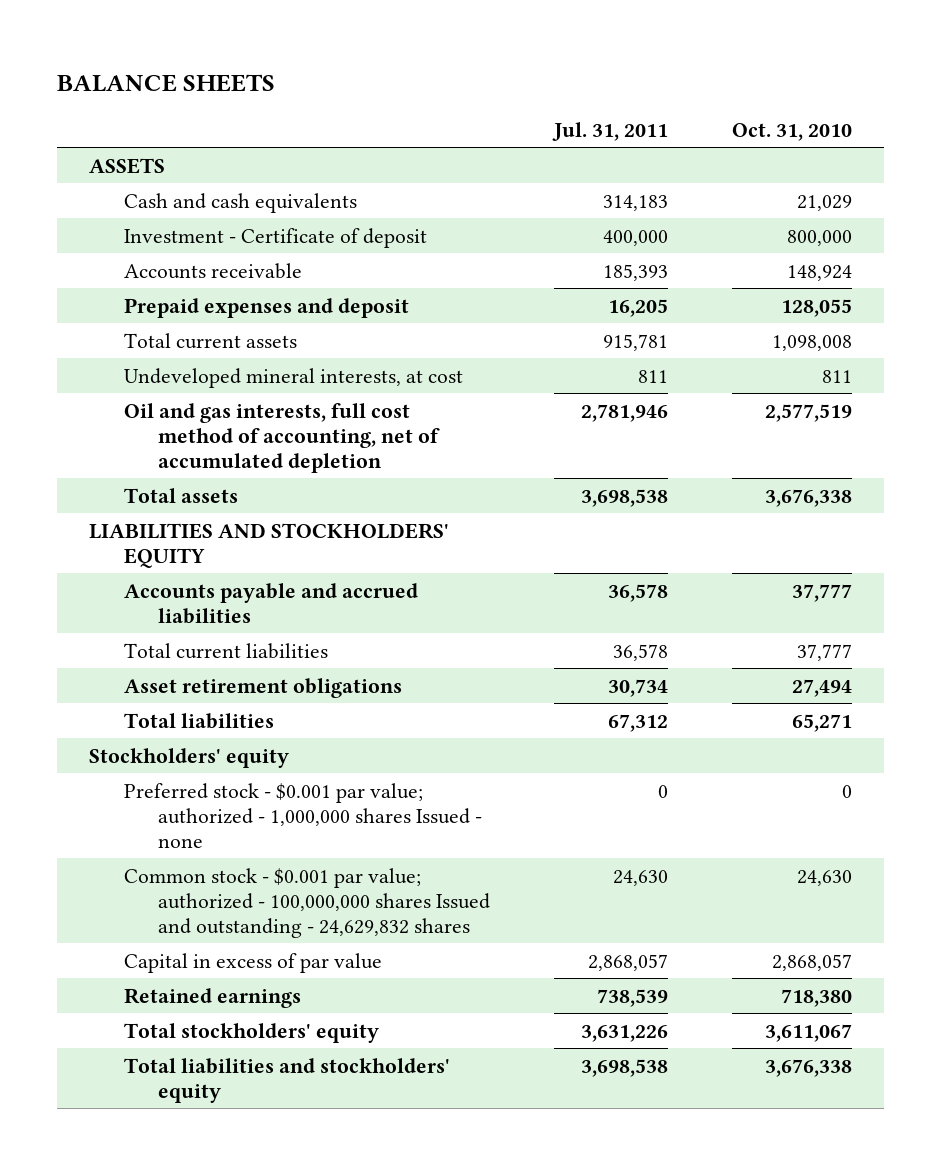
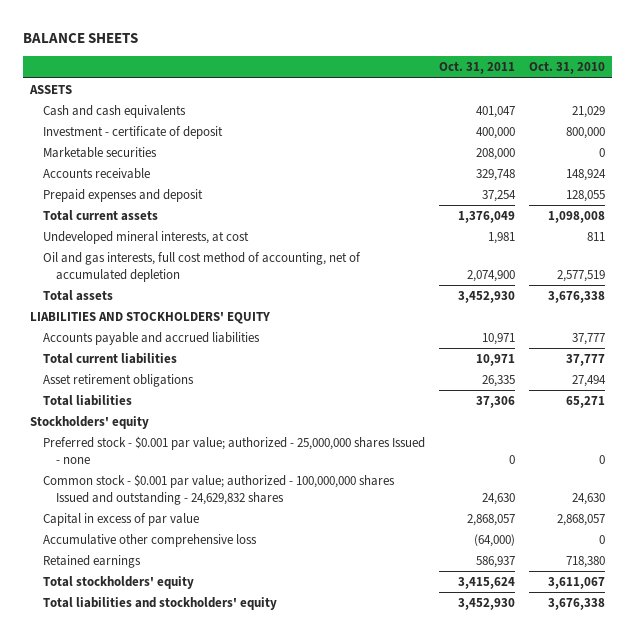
[551,121,668,141] Jul. 31, 2011 -> none
none -> [438,62,515,75] Oct. 31, 2011
[123,227,427,248] Investment - Certificate of deposit -> [42,125,223,139] Investment - certificate of deposit
none -> [42,146,157,158] Marketable securities
[123,782,482,848] Preferred stock - $0.001 par value; authorized - 1,000,000 shares Issued - none -> [42,435,425,464] Preferred stock - $0.001 par value; authorized - 25,000,000 shares Issued - none
none -> [42,533,257,547] Accumulative other comprehensive loss

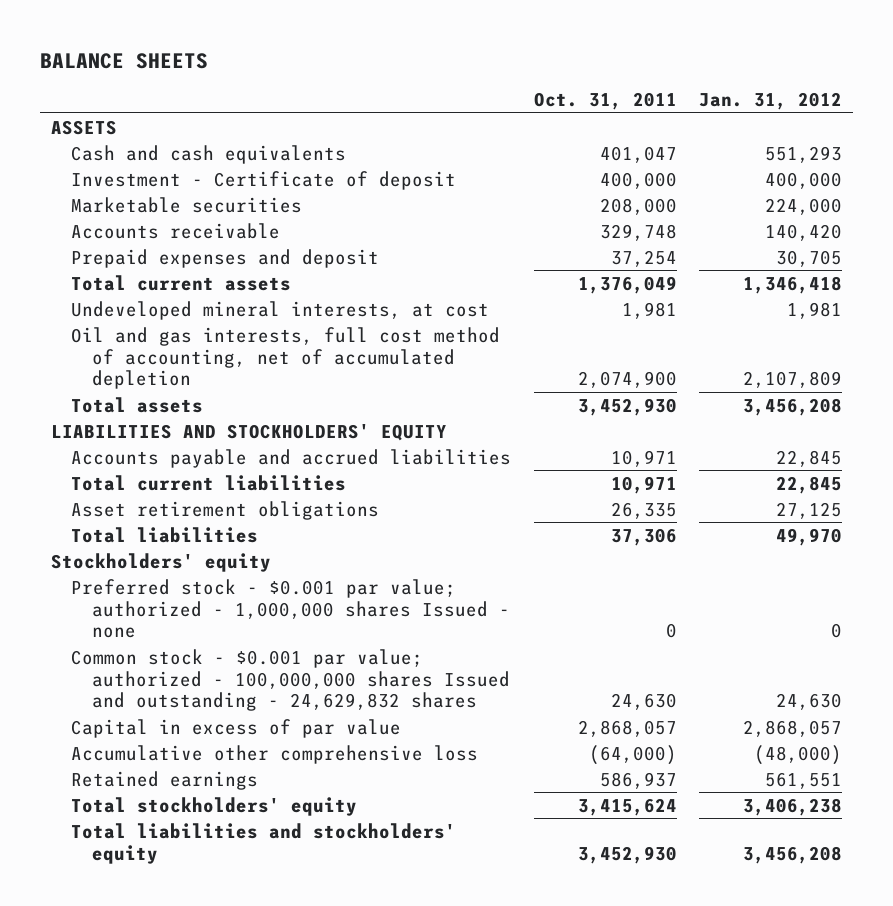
[528,62,605,75] Oct. 31, 2010 -> none
none -> [698,92,842,111] Jan. 31, 2012
[42,125,223,139] Investment - certificate of deposit -> [71,170,457,190] Investment - Certificate of deposit
[42,435,425,464] Preferred stock - $0.001 par value; authorized - 25,000,000 shares Issued - none -> [71,578,510,639] Preferred stock - $0.001 par value; authorized - 1,000,000 shares Issued - none

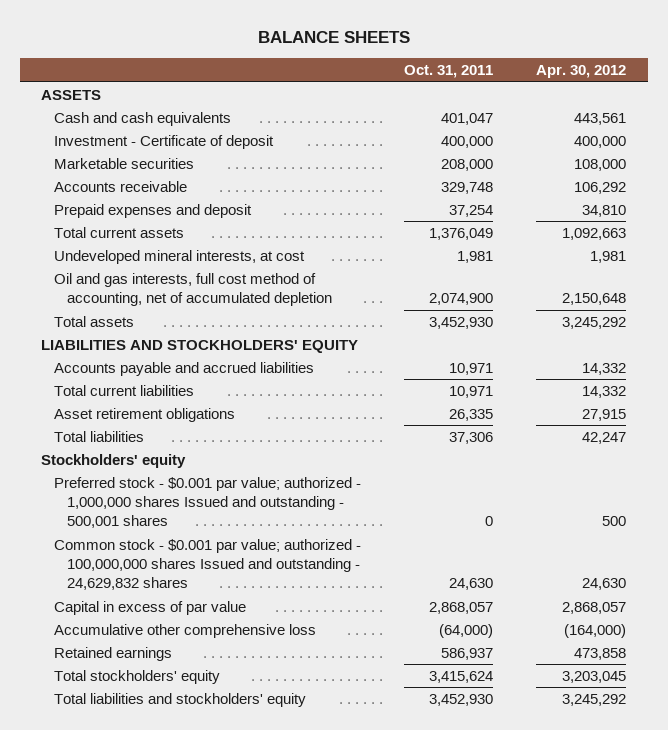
[698,92,842,111] Jan. 31, 2012 -> none
none -> [536,64,627,78] Apr. 30, 2012
[71,578,510,639] Preferred stock - $0.001 par value; authorized - 1,000,000 shares Issued - none -> [54,476,362,529] Preferred stock - $0.001 par value; authorized - 1,000,000 shares Issued and outstanding - 500,001 shares

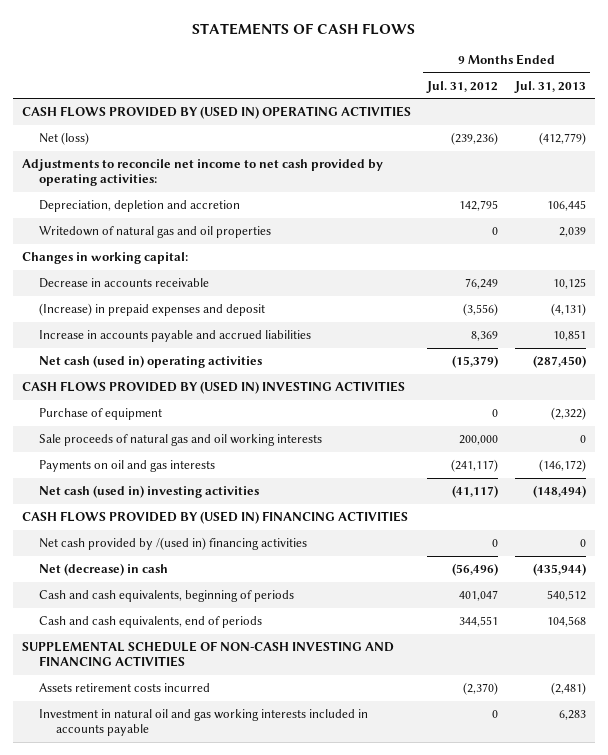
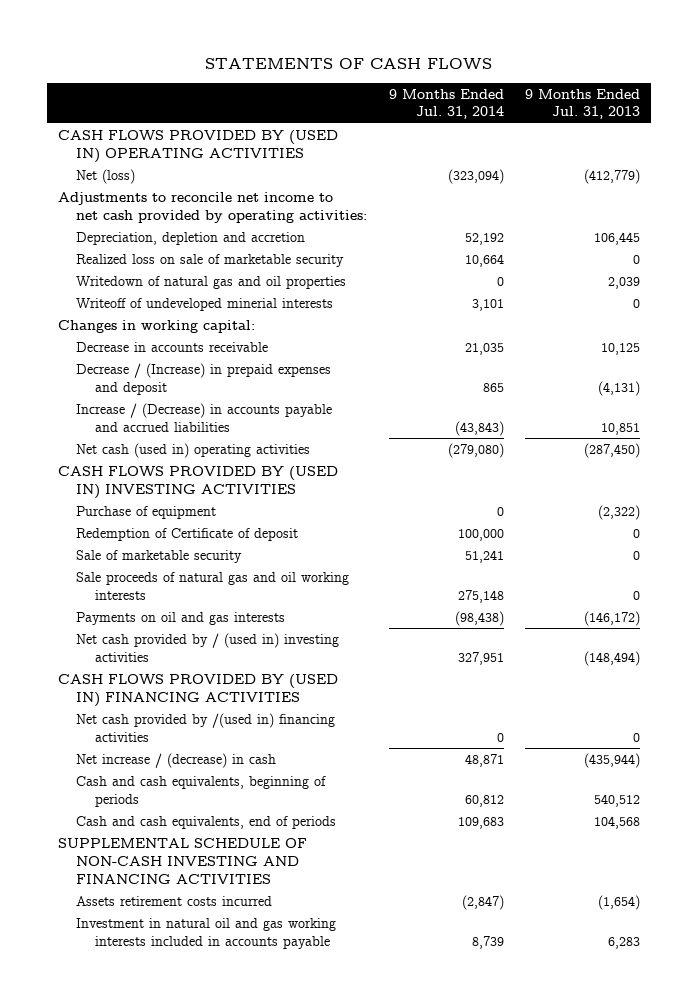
[426,80,499,93] Jul. 31, 2012 -> none
none -> [388,88,504,120] 9 Months Ended Jul. 31, 2014
none -> [76,253,345,267] Realized loss on sale of marketable security
none -> [76,297,334,311] Writeoff of undeveloped minerial interests
[38,303,265,317] (Increase) in prepaid expenses and deposit -> [76,362,332,395] Decrease / (Increase) in prepaid expenses and deposit
[38,330,311,343] Increase in accounts payable and accrued liabilities -> [76,402,333,432] Increase / (Decrease) in accounts payable and accrued liabilities
none -> [76,527,299,541] Redemption of Certificate of deposit
none -> [76,549,243,563] Sale of marketable security
[38,485,259,499] Net cash (used in) investing activities -> [76,632,340,662] Net cash provided by / (used in) investing activities
[38,563,168,577] Net (decrease) in cash -> [76,752,277,768] Net increase / (decrease) in cash
[551,682,587,696] (2,481) -> [598,894,641,910] (1,654)

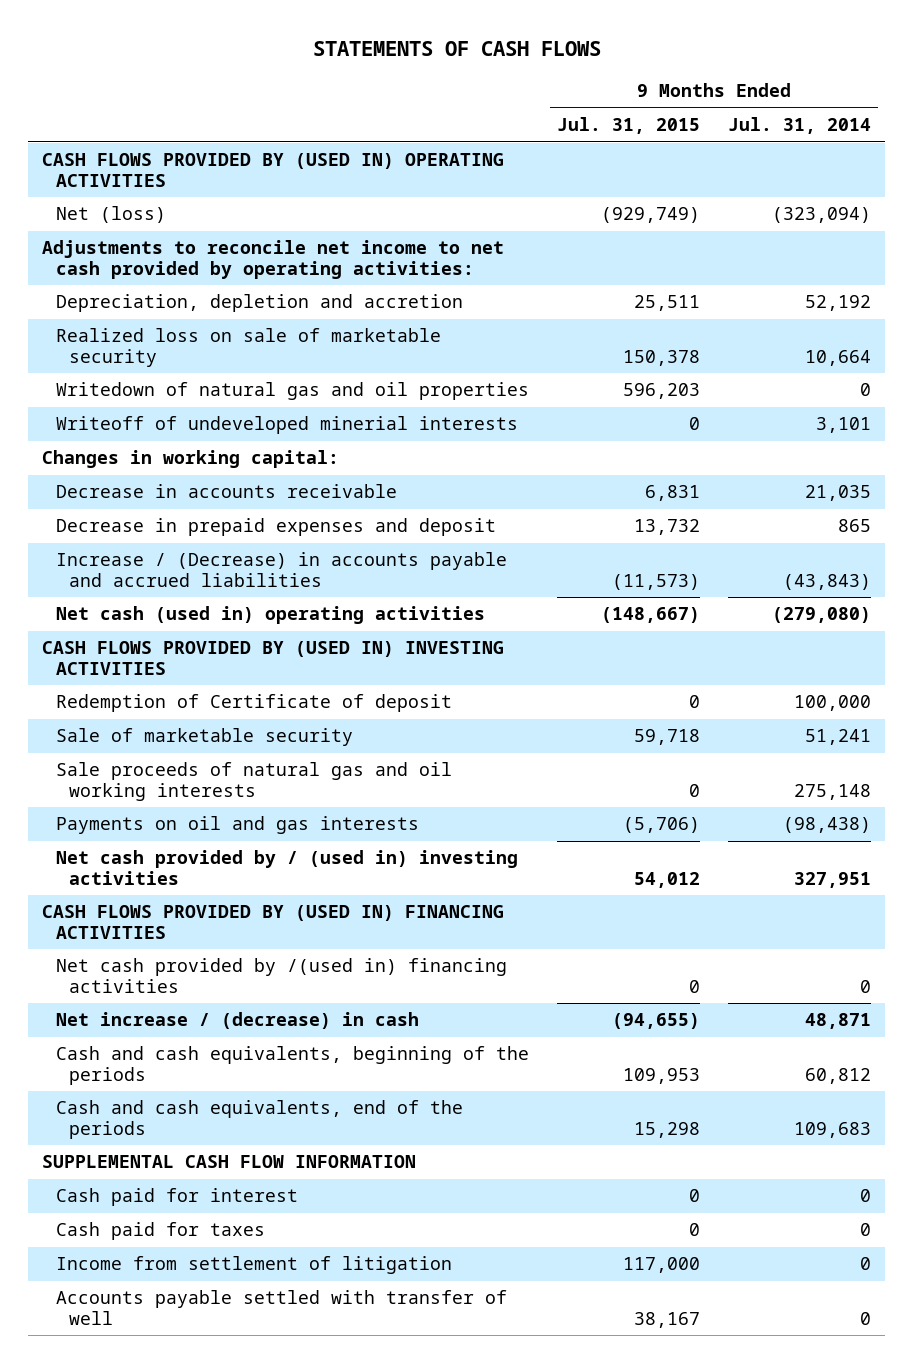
[525,88,641,120] 9 Months Ended Jul. 31, 2013 -> none
none -> [556,117,700,135] Jul. 31, 2015
[76,362,332,395] Decrease / (Increase) in prepaid expenses and deposit -> [55,518,496,537] Decrease in prepaid expenses and deposit
[76,505,217,519] Purchase of equipment -> none
[57,837,307,884] SUPPLEMENTAL SCHEDULE OF NON-CASH INVESTING AND FINANCING ACTIVITIES -> none
[76,895,273,906] Assets retirement costs incurred -> none
[76,917,337,949] Investment in natural oil and gas working interests included in accounts payable -> none
[76,775,327,807] Cash and cash equivalents, beginning of periods -> [55,1046,529,1085] Cash and cash equivalents, beginning of the periods
[76,815,337,829] Cash and cash equivalents, end of periods -> [55,1100,463,1139] Cash and cash equivalents, end of the periods
none -> [42,1155,417,1169] SUPPLEMENTAL CASH FLOW INFORMATION
none -> [55,1188,298,1207] Cash paid for interest
none -> [55,1222,265,1241] Cash paid for taxes
none -> [55,1256,452,1275] Income from settlement of litigation
none -> [55,1290,507,1325] Accounts payable settled with transfer of well

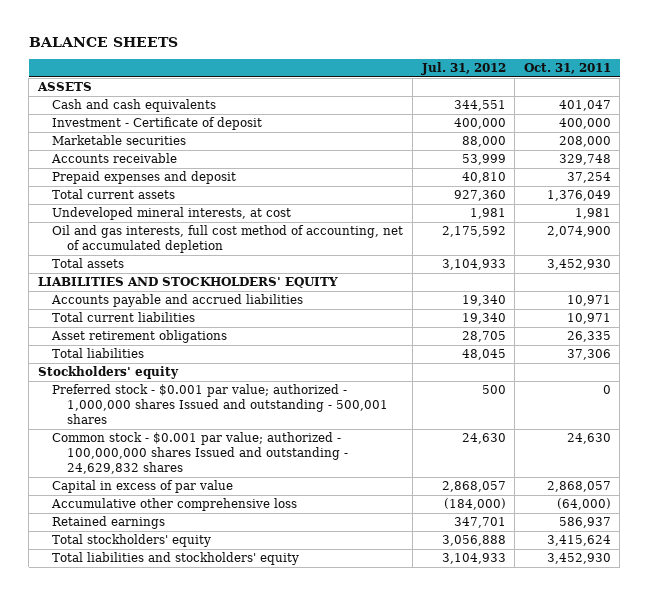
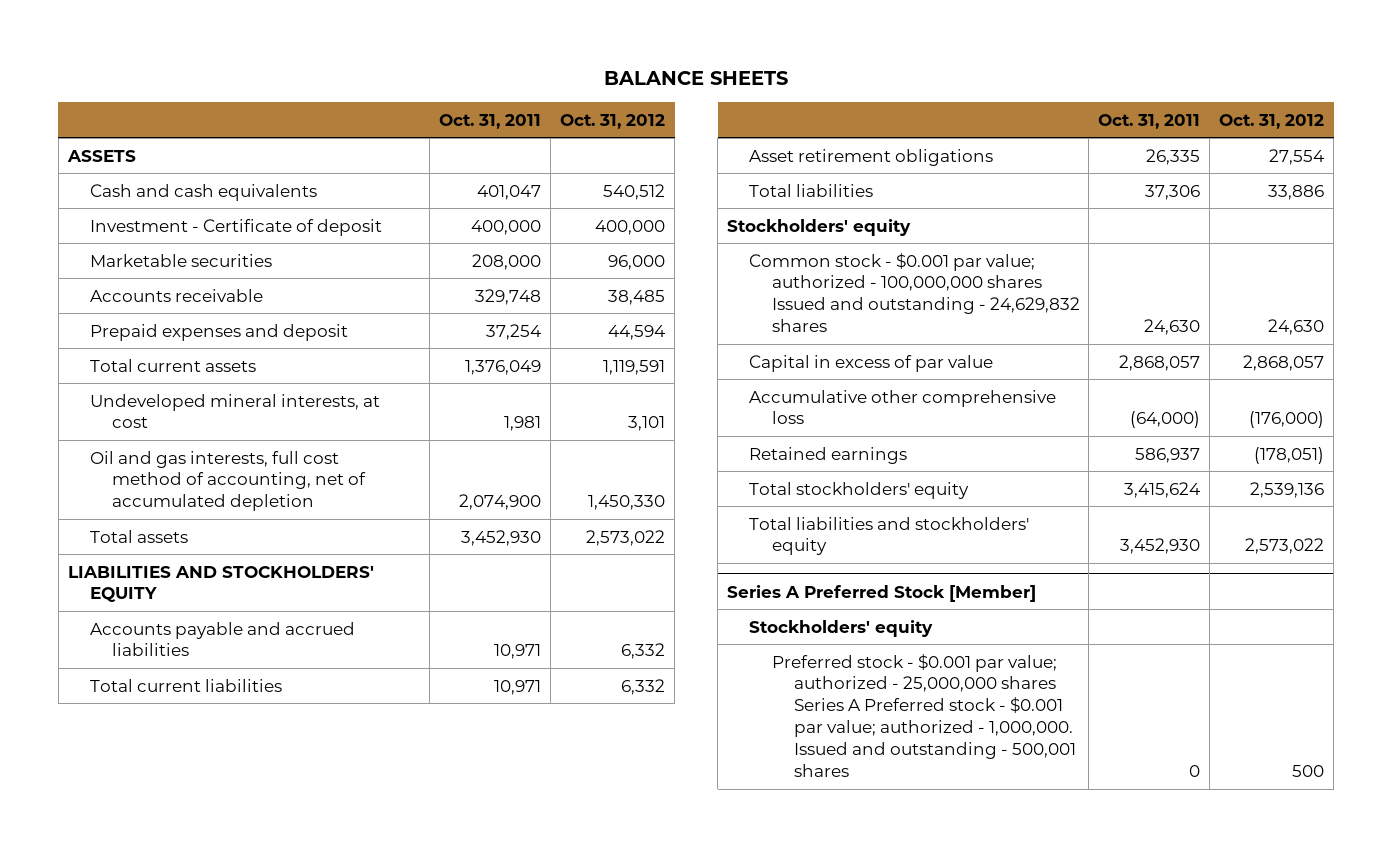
[420,61,506,75] Jul. 31, 2012 -> none
none -> [560,113,666,129] Oct. 31, 2012
[52,384,389,424] Preferred stock - $0.001 par value; authorized - 1,000,000 shares Issued and outstanding - 500,001 shares -> none
none -> [726,584,1036,602] Series A Preferred Stock [Member]
none -> [749,619,934,637] Stockholders' equity
none -> [771,653,1076,777] Preferred stock - $0.001 par value; authorized - 25,000,000 shares Series A Preferred stock - $0.001 par value; authorized - 1,000,000. Issued and outstanding - 500,001 shares

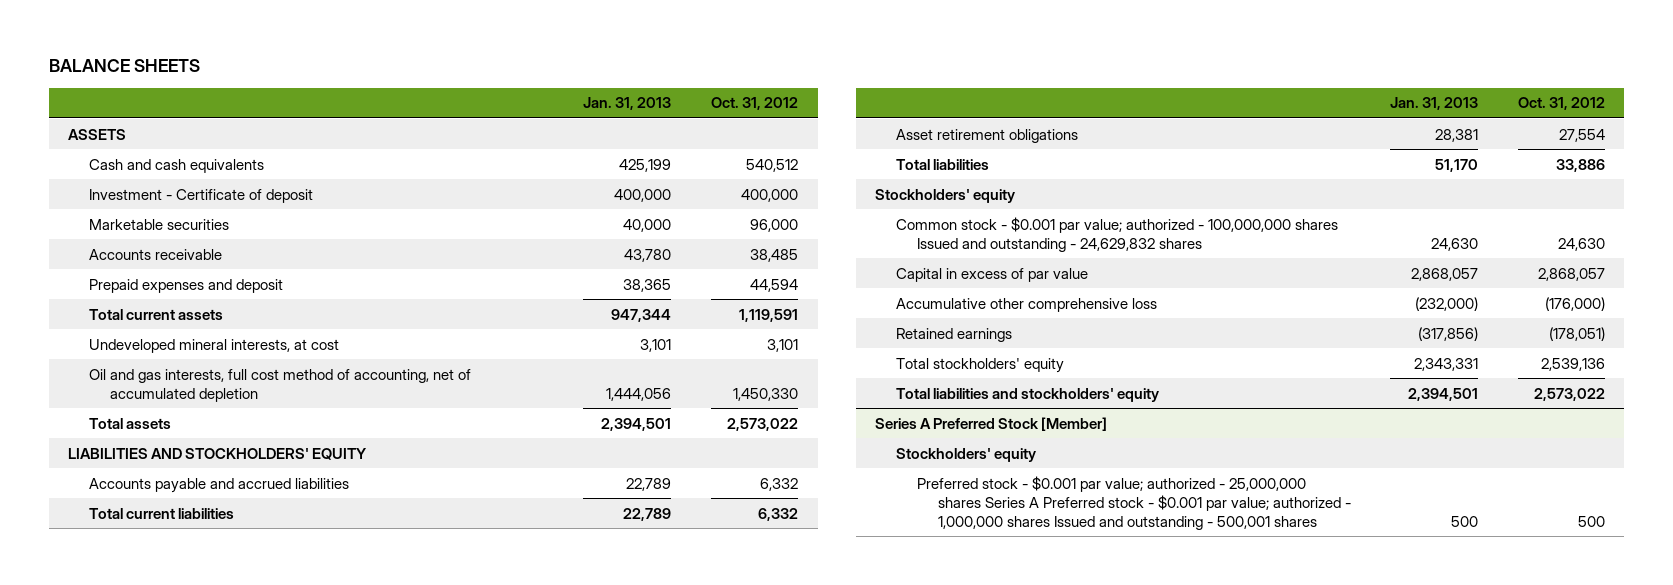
[439,113,542,129] Oct. 31, 2011 -> none
none -> [583,97,672,111] Jan. 31, 2013
[771,653,1076,777] Preferred stock - $0.001 par value; authorized - 25,000,000 shares Series A Preferred stock - $0.001 par value; authorized - 1,000,000. Issued and outstanding - 500,001 shares -> [916,475,1351,530] Preferred stock - $0.001 par value; authorized - 25,000,000 shares Series A Preferred stock - $0.001 par value; authorized - 1,000,000 shares Issued and outstanding - 500,001 shares

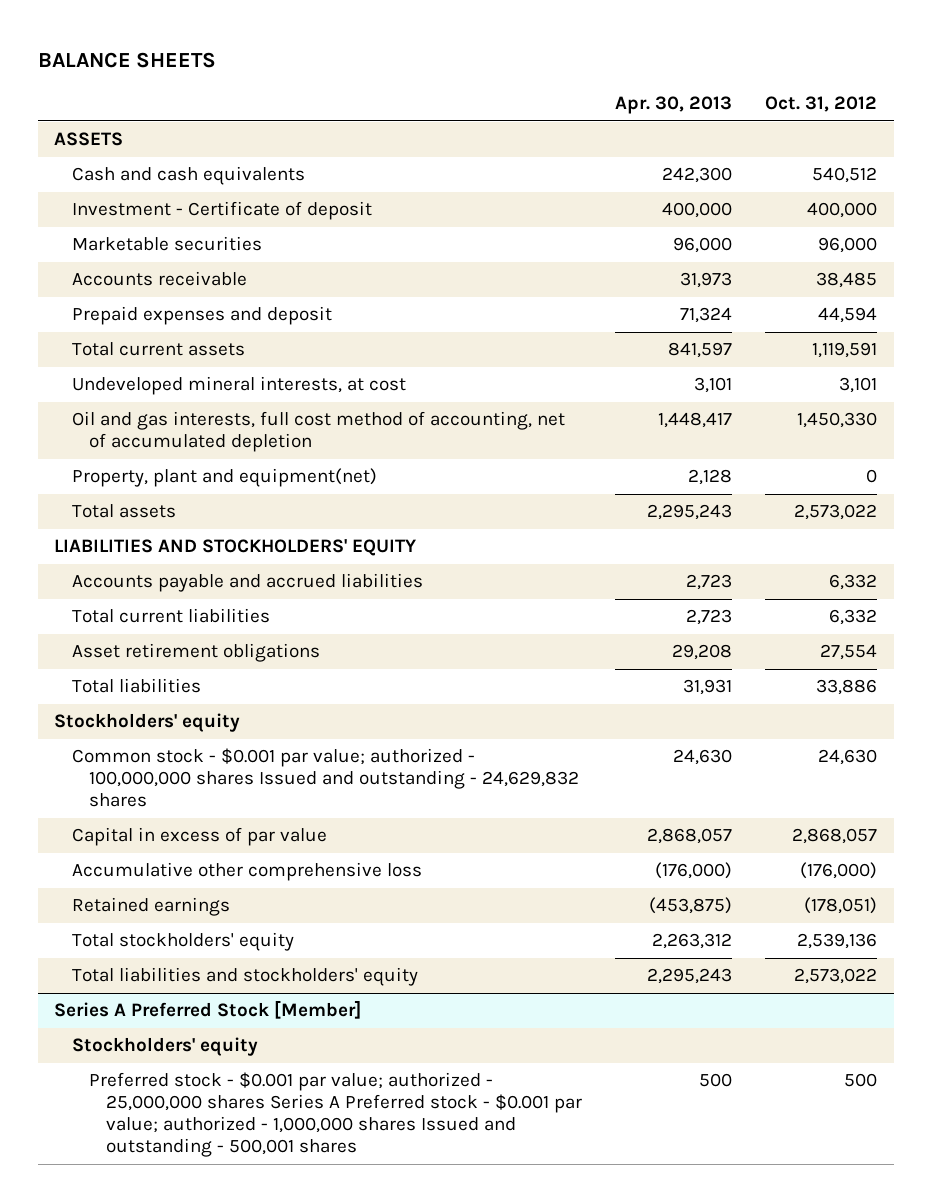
[583,97,672,111] Jan. 31, 2013 -> none
none -> [614,96,732,115] Apr. 30, 2013
none -> [71,468,377,488] Property, plant and equipment(net)

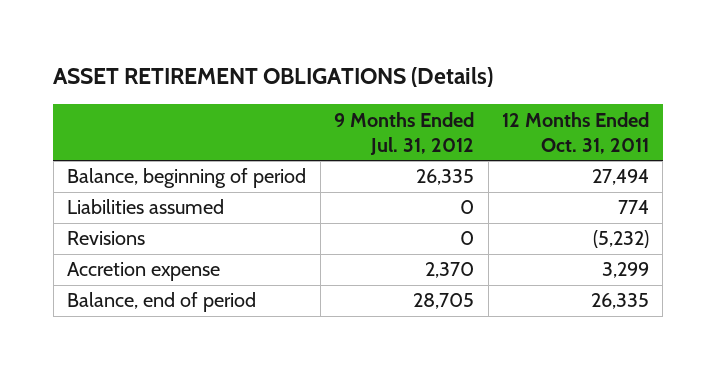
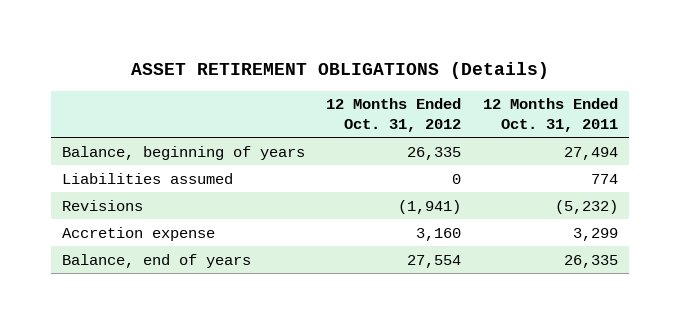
[334,111,475,155] 9 Months Ended Jul. 31, 2012 -> none
none -> [326,98,462,133] 12 Months Ended Oct. 31, 2012
[67,168,307,189] Balance, beginning of period -> [61,145,305,160] Balance, beginning of years
[67,292,257,313] Balance, end of period -> [61,253,251,268] Balance, end of years

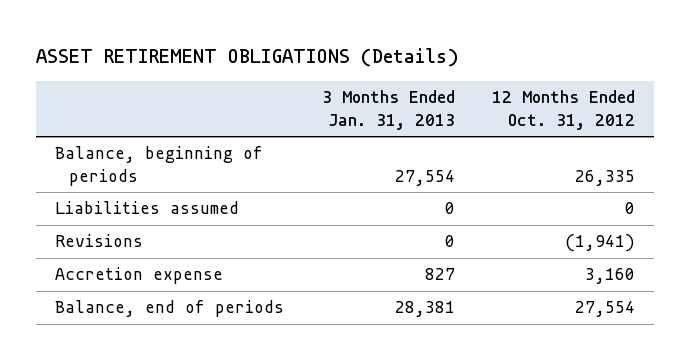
[482,98,618,133] 12 Months Ended Oct. 31, 2011 -> none
none -> [321,90,455,130] 3 Months Ended Jan. 31, 2013
[61,145,305,160] Balance, beginning of years -> [55,146,264,186] Balance, beginning of periods
[61,253,251,268] Balance, end of years -> [55,300,285,318] Balance, end of periods

